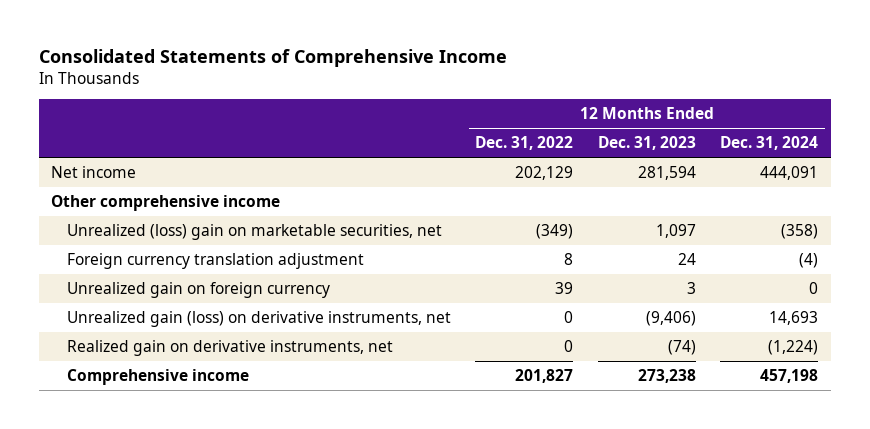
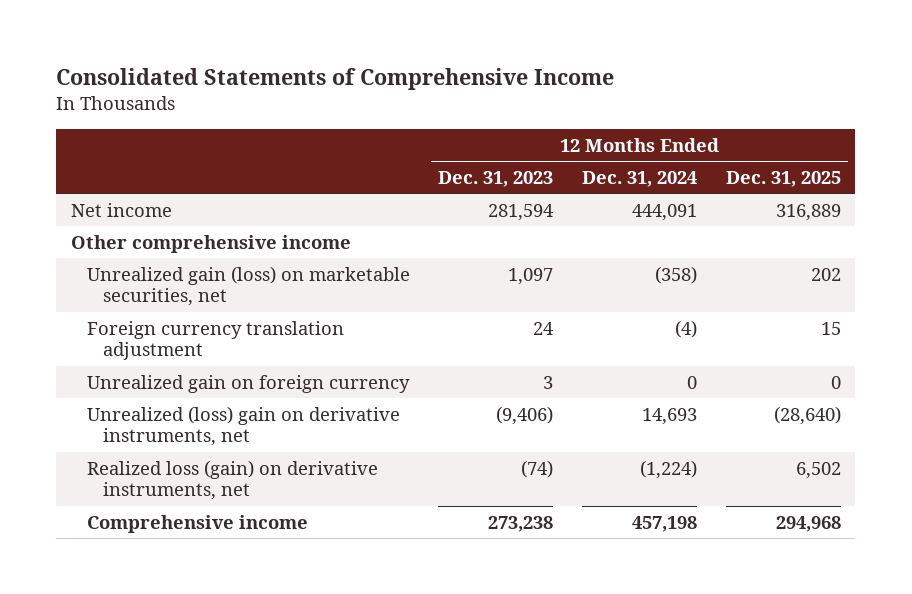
[475,136,574,151] Dec. 31, 2022 -> none
none -> [726,170,842,187] Dec. 31, 2025
[66,224,442,241] Unrealized (loss) gain on marketable securities, net -> [86,265,410,307] Unrealized gain (loss) on marketable securities, net
[66,311,451,328] Unrealized gain (loss) on derivative instruments, net -> [86,405,400,447] Unrealized (loss) gain on derivative instruments, net
[66,340,393,357] Realized gain on derivative instruments, net -> [86,459,378,501] Realized loss (gain) on derivative instruments, net

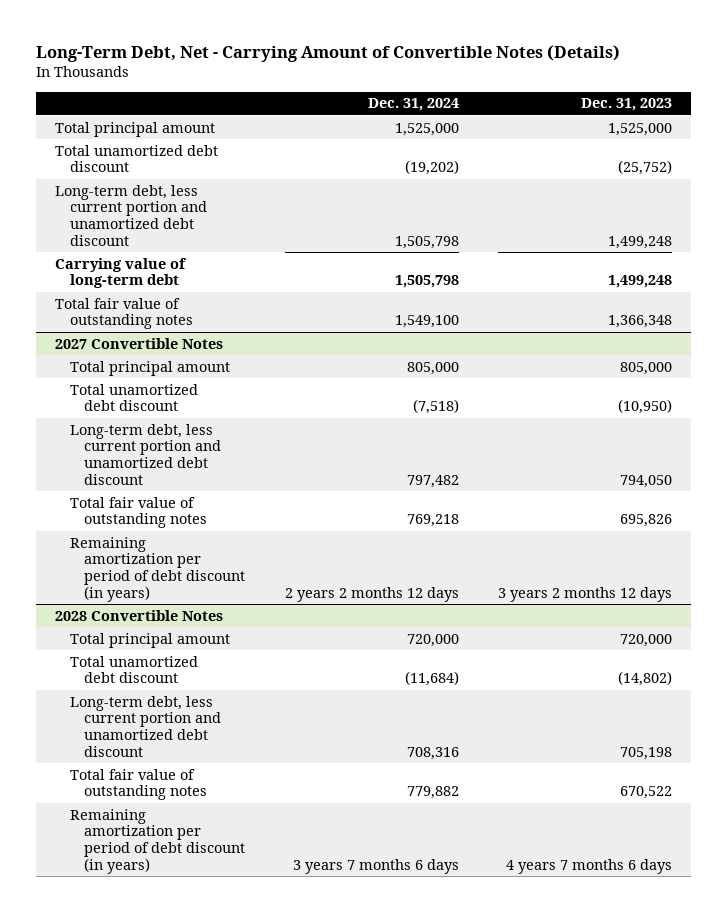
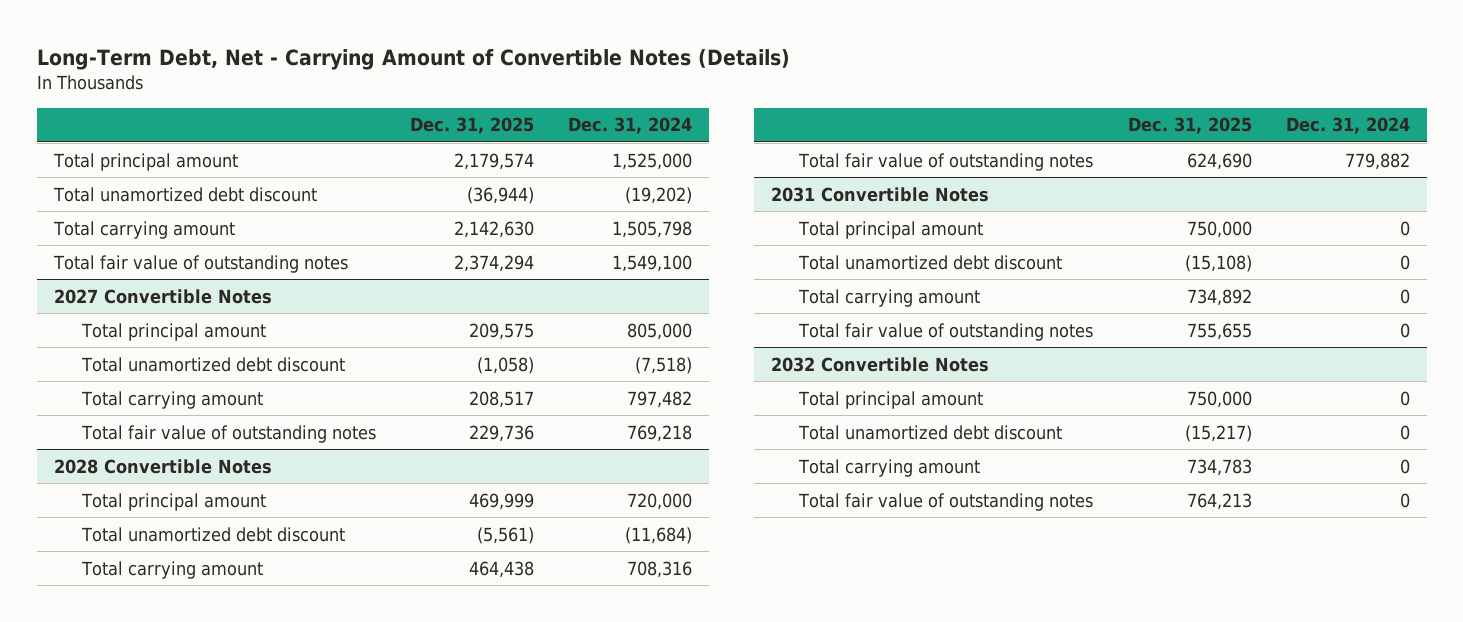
[580,98,672,112] Dec. 31, 2023 -> none
none -> [409,117,534,135] Dec. 31, 2025
[55,184,207,246] Long-term debt, less current portion and unamortized debt discount -> none
[55,257,187,289] Carrying value of long-term debt -> [52,220,235,239] Total carrying amount
[69,423,222,485] Long-term debt, less current portion and unamortized debt discount -> [80,390,263,409] Total carrying amount
[69,536,246,602] Remaining amortization per period of debt discount (in years) -> none
[69,695,222,757] Long-term debt, less current portion and unamortized debt discount -> [80,560,263,579] Total carrying amount
[69,808,246,874] Remaining amortization per period of debt discount (in years) -> none
none -> [771,186,990,202] 2031 Convertible Notes
none -> [798,220,984,239] Total principal amount
none -> [798,254,1063,270] Total unamortized debt discount
none -> [798,288,981,307] Total carrying amount
none -> [798,322,1094,341] Total fair value of outstanding notes
none -> [771,356,990,372] 2032 Convertible Notes
none -> [798,390,984,409] Total principal amount
none -> [798,424,1063,440] Total unamortized debt discount
none -> [798,458,981,477] Total carrying amount
none -> [798,492,1094,511] Total fair value of outstanding notes

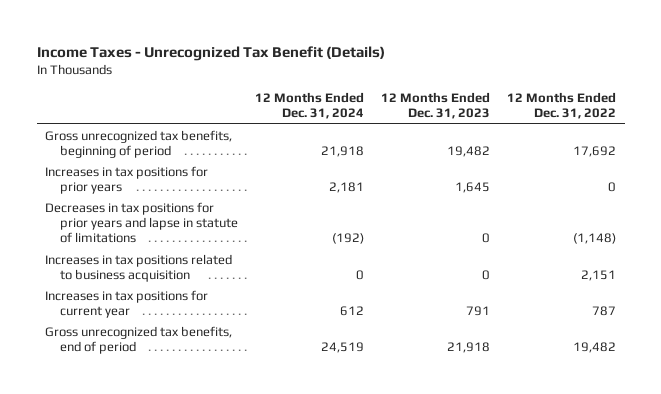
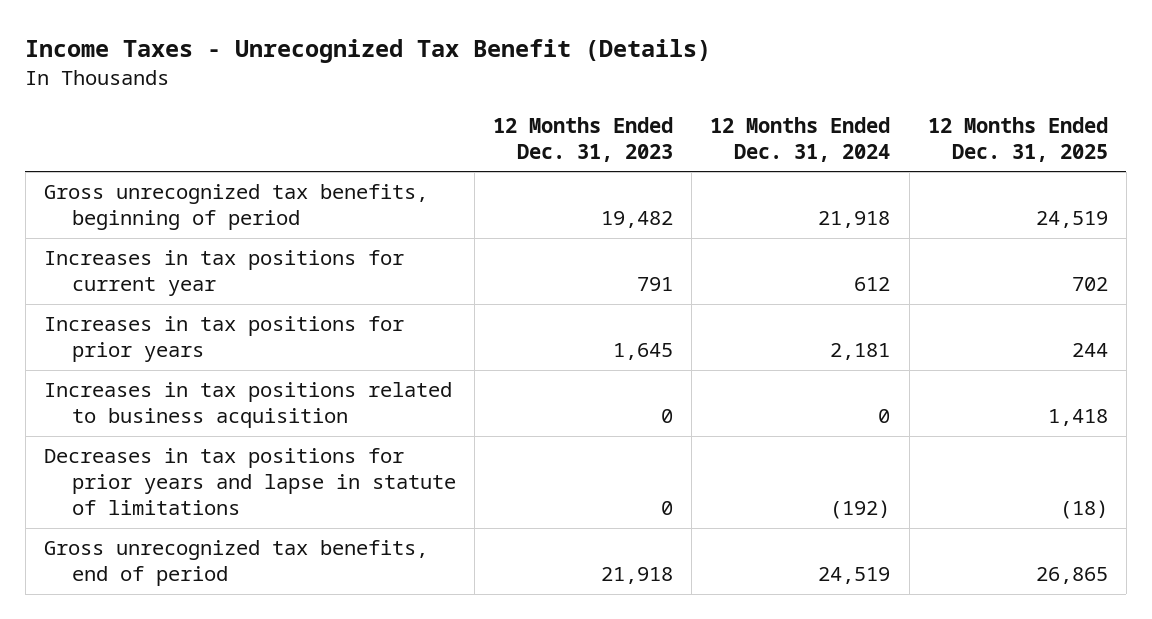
[507,92,617,120] 12 Months Ended Dec. 31, 2022 -> none
none -> [927,116,1108,162] 12 Months Ended Dec. 31, 2025
[45,289,209,319] Increases in tax positions for current year -> [44,250,405,297] Increases in tax positions for current year
[45,201,239,244] Decreases in tax positions for prior years and lapse in statute of limitations -> [44,448,456,516] Decreases in tax positions for prior years and lapse in statute of limitations

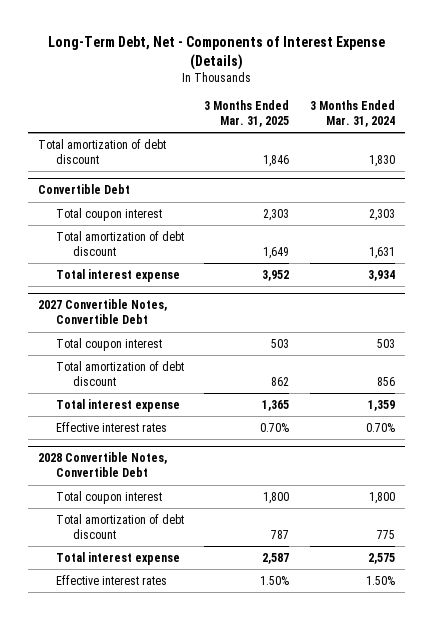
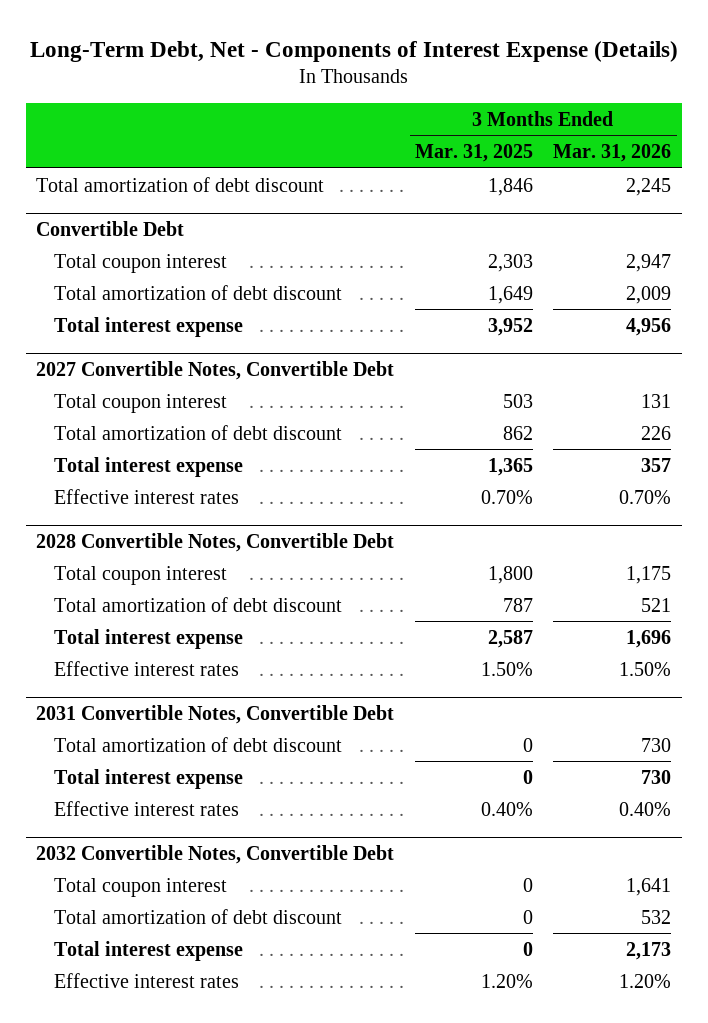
[309,100,395,127] 3 Months Ended Mar. 31, 2024 -> none
none -> [553,143,672,162] Mar. 31, 2026
none -> [36,704,395,724] 2031 Convertible Notes, Convertible Debt
none -> [54,736,343,752] Total amortization of debt discount
none -> [54,768,244,789] Total interest expense
none -> [54,800,240,816] Effective interest rates
none -> [36,844,395,864] 2032 Convertible Notes, Convertible Debt
none -> [54,877,228,897] Total coupon interest
none -> [54,908,343,924] Total amortization of debt discount
none -> [54,940,244,961] Total interest expense
none -> [54,972,240,988] Effective interest rates

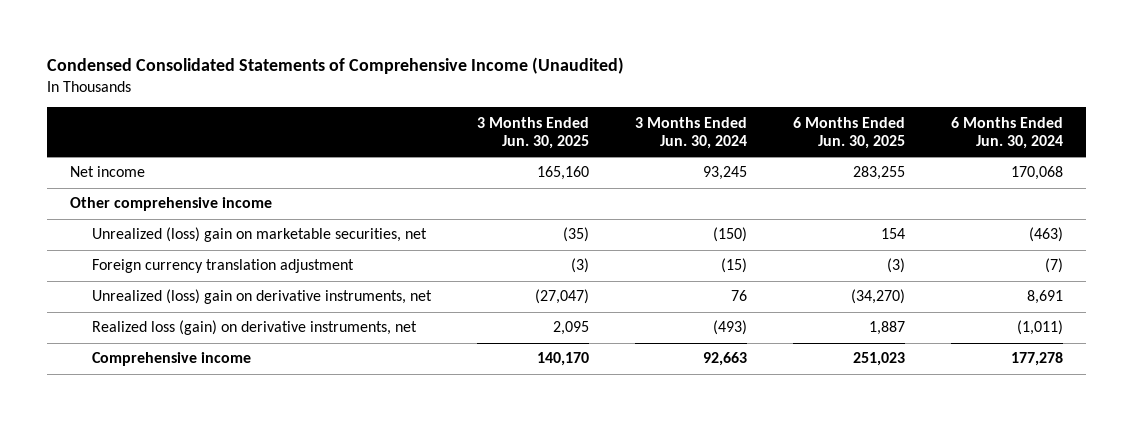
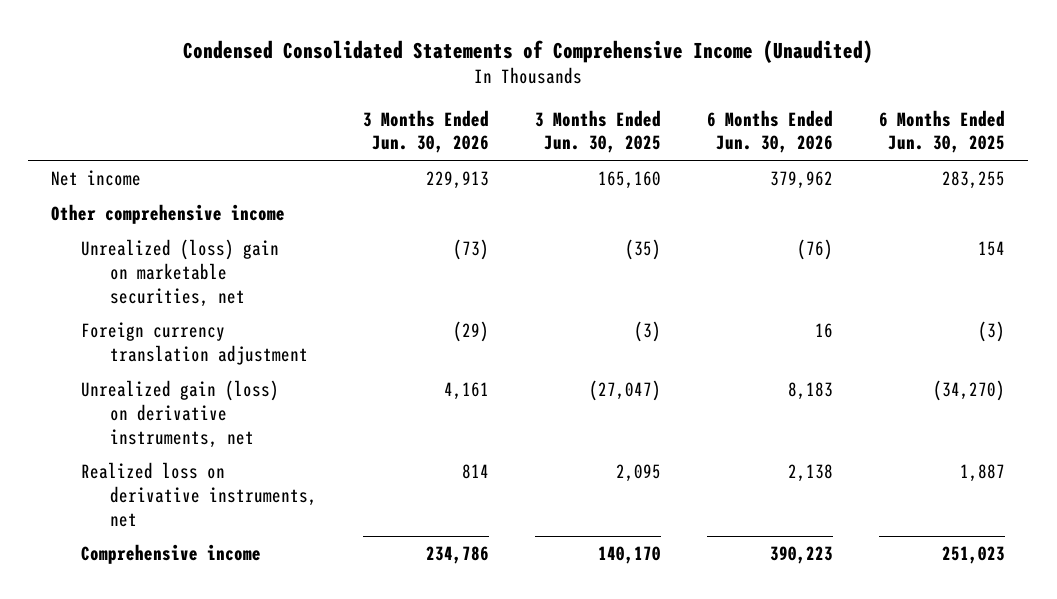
[634,116,747,150] 3 Months Ended Jun. 30, 2024 -> none
[950,116,1063,150] 6 Months Ended Jun. 30, 2024 -> none
none -> [363,109,490,154] 3 Months Ended Jun. 30, 2026
none -> [707,109,834,154] 6 Months Ended Jun. 30, 2026
[91,289,432,305] Unrealized (loss) gain on derivative instruments, net -> [80,379,279,448] Unrealized gain (loss) on derivative instruments, net
[91,320,417,336] Realized loss (gain) on derivative instruments, net -> [80,461,318,527] Realized loss on derivative instruments, net

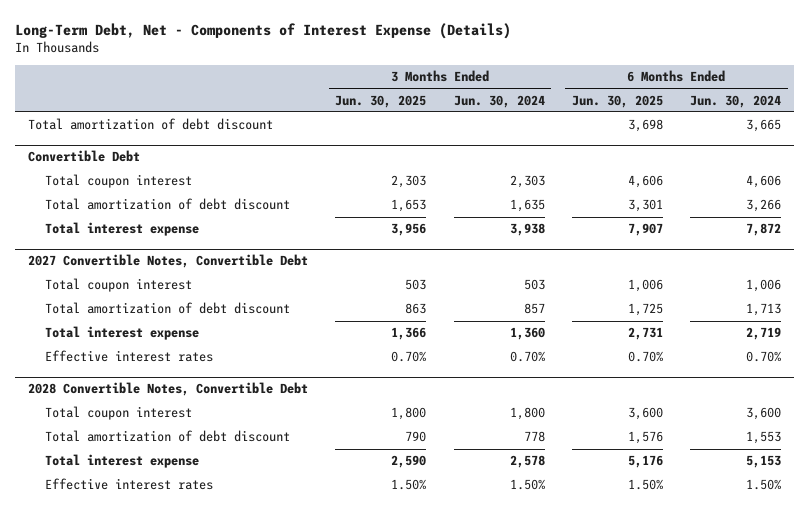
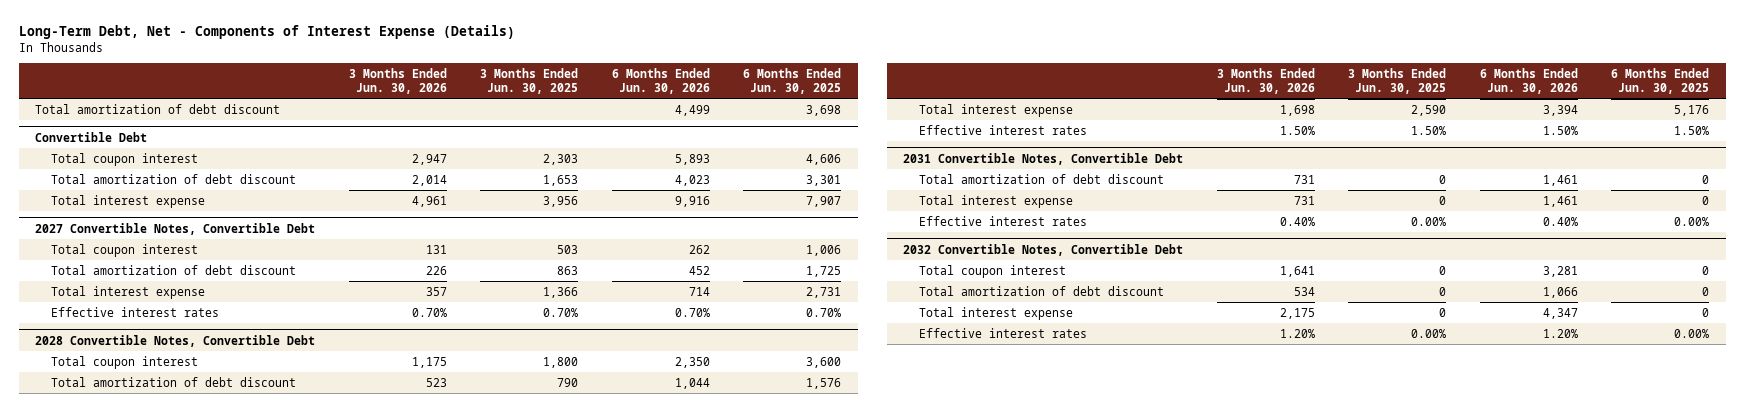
[453,94,545,108] Jun. 30, 2024 -> none
[689,94,781,108] Jun. 30, 2024 -> none
none -> [348,67,447,94] 3 Months Ended Jun. 30, 2026
none -> [611,67,710,94] 6 Months Ended Jun. 30, 2026
none -> [903,152,1184,165] 2031 Convertible Notes, Convertible Debt
none -> [918,173,1164,184] Total amortization of debt discount
none -> [918,194,1073,208] Total interest expense
none -> [918,215,1087,226] Effective interest rates
none -> [903,243,1184,256] 2032 Convertible Notes, Convertible Debt
none -> [918,264,1066,278] Total coupon interest
none -> [918,285,1164,296] Total amortization of debt discount
none -> [918,306,1073,320] Total interest expense
none -> [918,327,1087,338] Effective interest rates

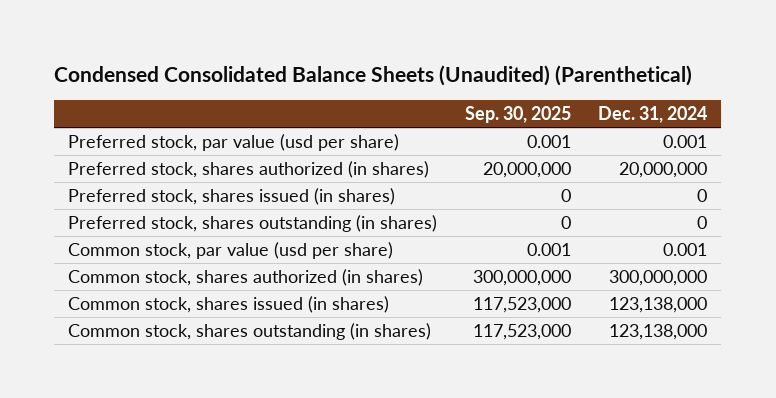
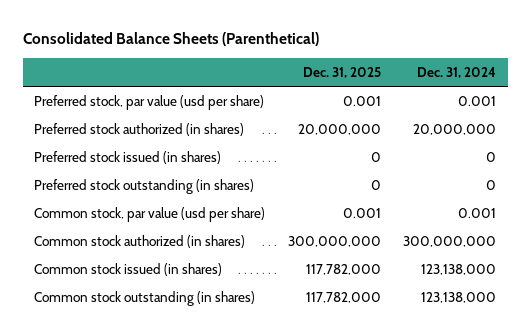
[54,65,693,87] Condensed Consolidated Balance Sheets (Unaudited) (Parenthetical) -> [22,32,319,47] Consolidated Balance Sheets (Parenthetical)
[464,105,571,123] Sep. 30, 2025 -> none
none -> [302,66,381,78] Dec. 31, 2025
[68,161,430,179] Preferred stock, shares authorized (in shares) -> [34,123,245,137] Preferred stock authorized (in shares)
[68,188,396,206] Preferred stock, shares issued (in shares) -> [34,151,222,165] Preferred stock issued (in shares)
[68,215,438,233] Preferred stock, shares outstanding (in shares) -> [34,179,255,195] Preferred stock outstanding (in shares)
[68,269,424,287] Common stock, shares authorized (in shares) -> [34,235,246,249] Common stock authorized (in shares)
[68,296,390,314] Common stock, shares issued (in shares) -> [34,263,223,277] Common stock issued (in shares)
[68,323,432,341] Common stock, shares outstanding (in shares) -> [34,291,256,307] Common stock outstanding (in shares)

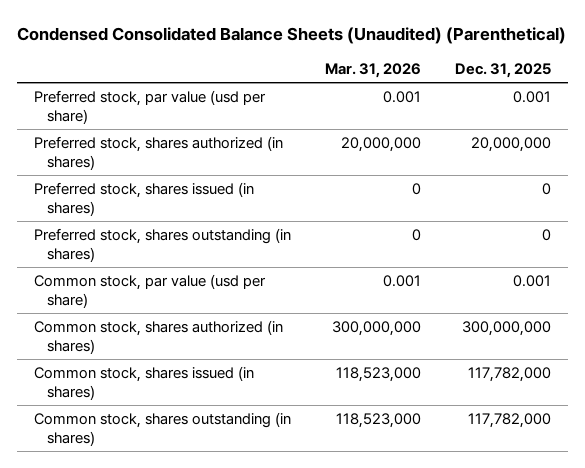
[22,32,319,47] Consolidated Balance Sheets (Parenthetical) -> [16,27,566,45] Condensed Consolidated Balance Sheets (Unaudited) (Parenthetical)
[417,66,497,78] Dec. 31, 2024 -> none
none -> [325,62,422,78] Mar. 31, 2026
[34,123,245,137] Preferred stock authorized (in shares) -> [34,135,284,170] Preferred stock, shares authorized (in shares)
[34,151,222,165] Preferred stock issued (in shares) -> [34,181,255,216] Preferred stock, shares issued (in shares)
[34,179,255,195] Preferred stock outstanding (in shares) -> [34,227,292,262] Preferred stock, shares outstanding (in shares)
[34,235,246,249] Common stock authorized (in shares) -> [34,319,284,354] Common stock, shares authorized (in shares)
[34,263,223,277] Common stock issued (in shares) -> [34,365,255,400] Common stock, shares issued (in shares)
[34,291,256,307] Common stock outstanding (in shares) -> [34,411,292,446] Common stock, shares outstanding (in shares)

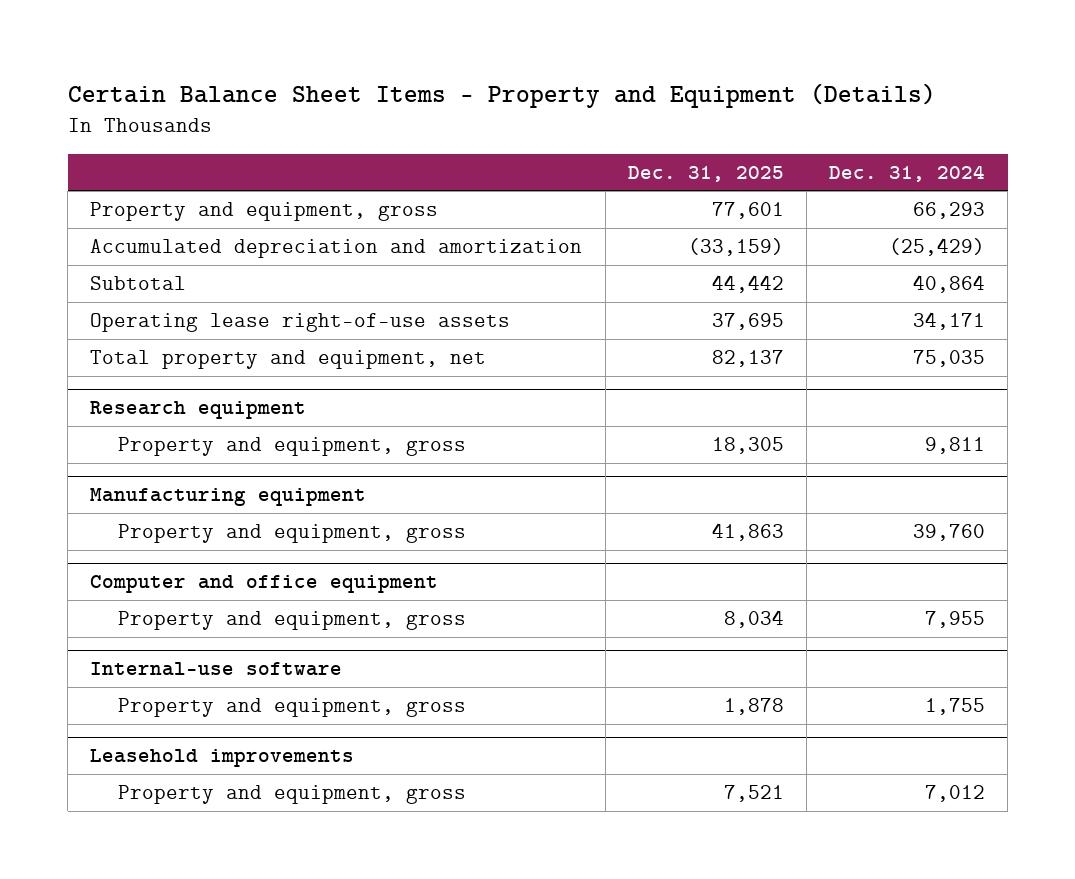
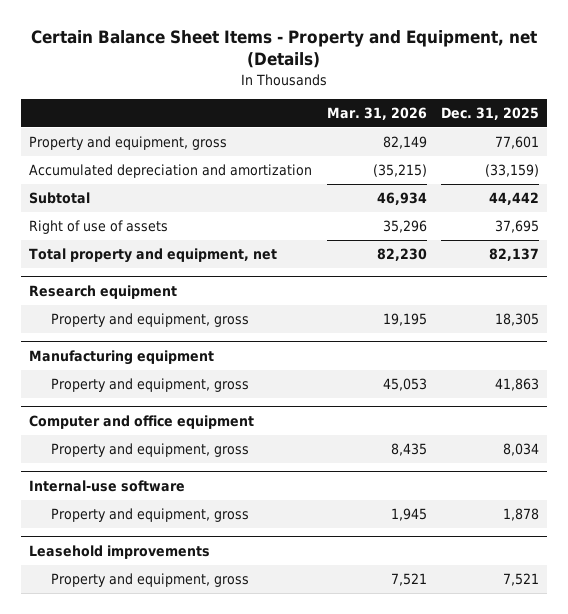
[67,82,936,108] Certain Balance Sheet Items - Property and Equipment (Details) -> [31,30,538,69] Certain Balance Sheet Items - Property and Equipment, net (Details)
[828,164,985,182] Dec. 31, 2024 -> none
none -> [326,106,427,120] Mar. 31, 2026
[90,313,511,333] Operating lease right-of-use assets -> [28,220,168,235] Right of use of assets

